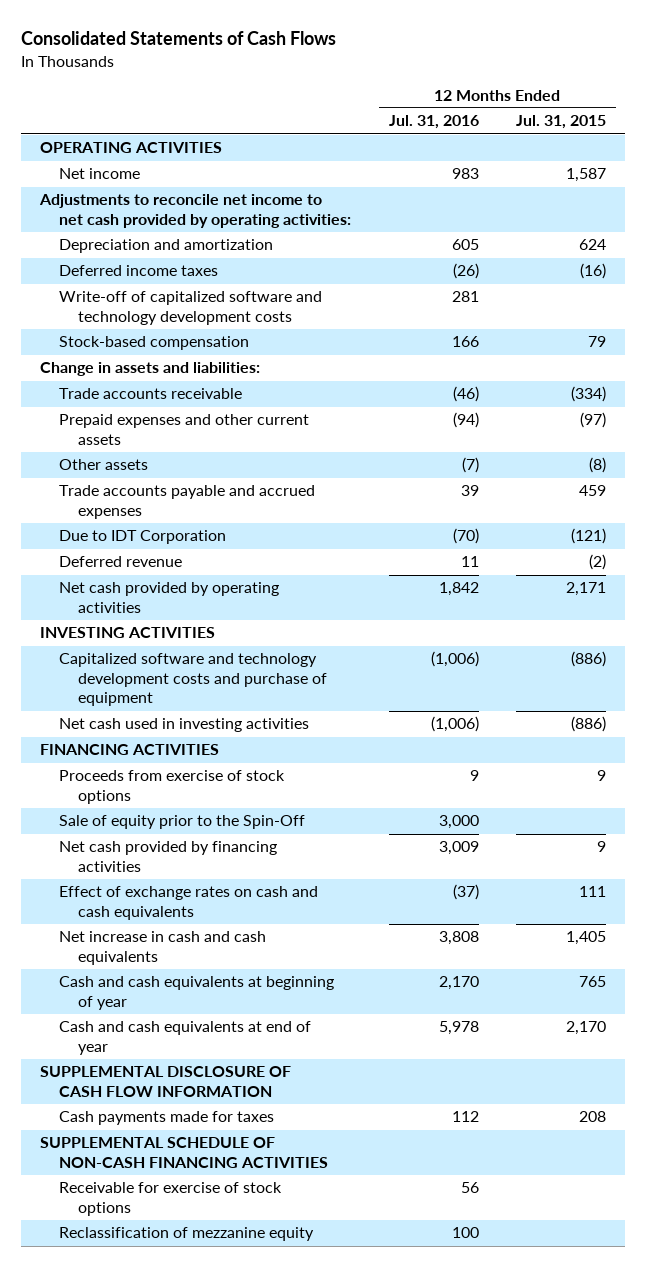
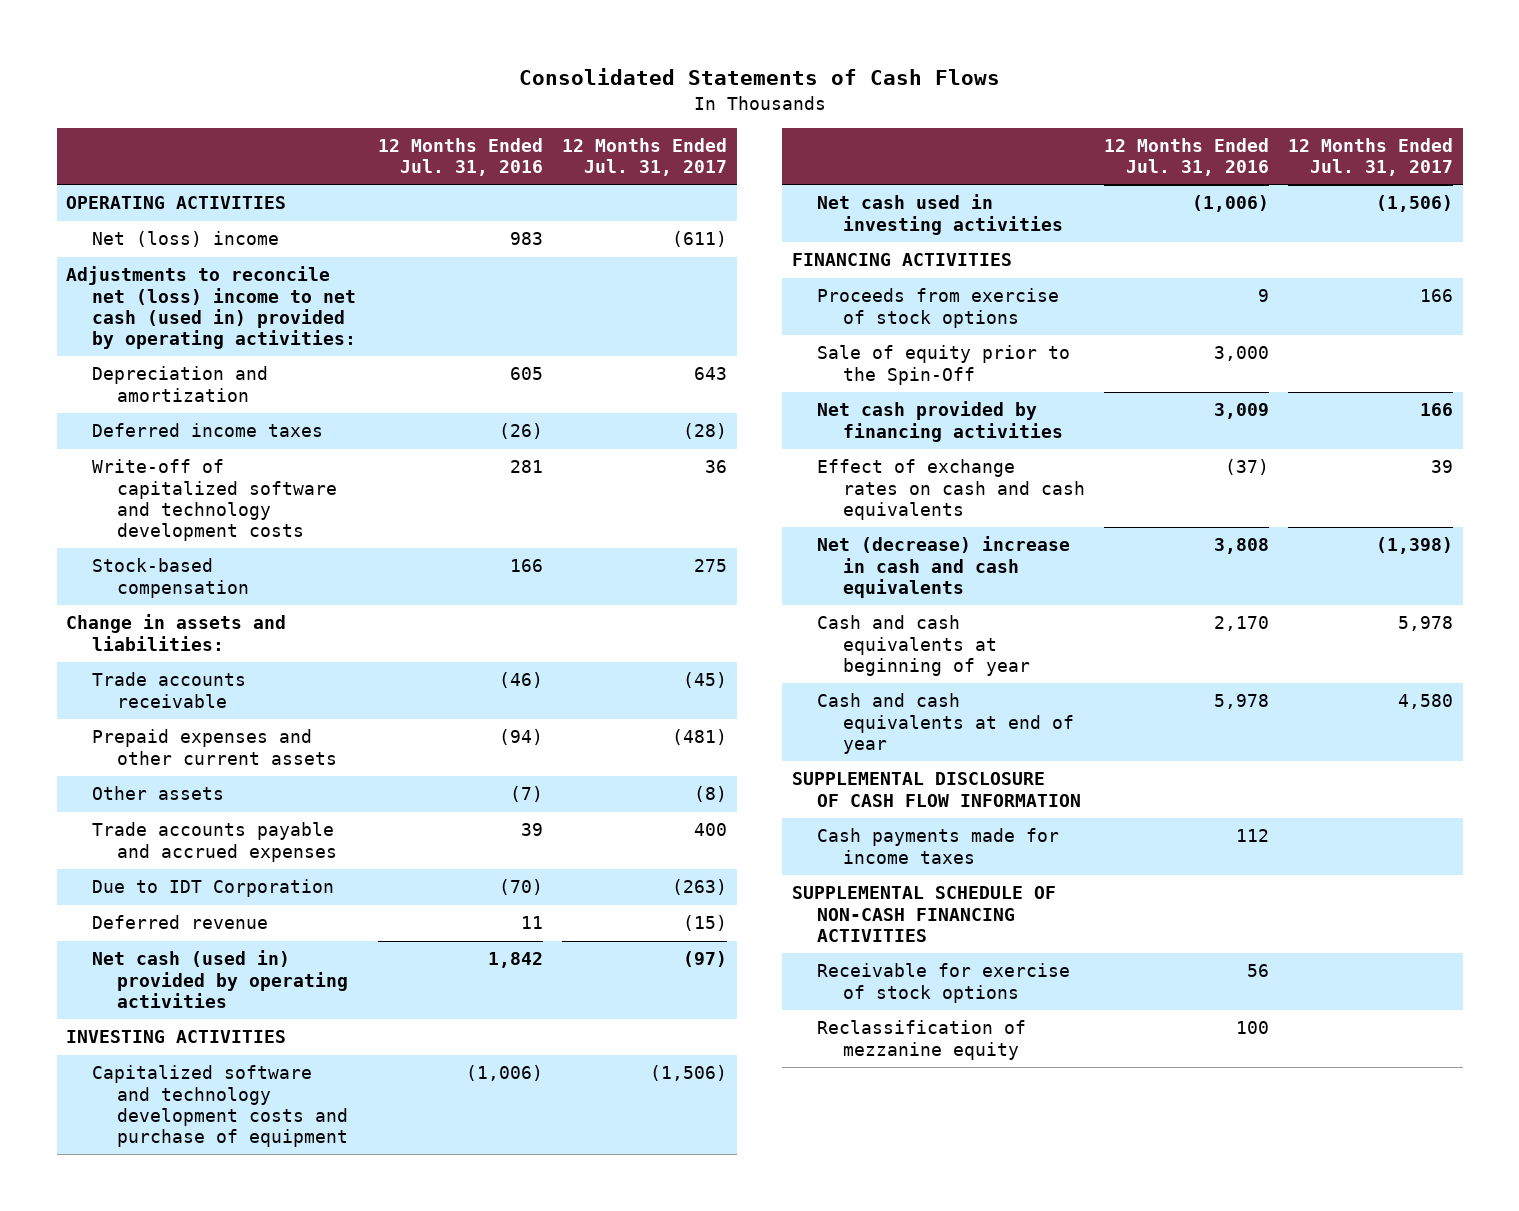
[516,115,607,130] Jul. 31, 2015 -> none
none -> [562,138,728,177] 12 Months Ended Jul. 31, 2017
[59,168,141,180] Net income -> [91,231,279,248] Net (loss) income
[38,194,352,228] Adjustments to reconcile net income to net cash provided by operating activities: -> [66,266,356,350] Adjustments to reconcile net (loss) income to net cash (used in) provided by operating activities:
[59,582,280,613] Net cash provided by operating activities -> [91,950,349,1008] Net cash (used in) provided by operating activities
[59,931,267,965] Net increase in cash and cash equivalents -> [817,536,1071,598] Net (decrease) increase in cash and cash equivalents
[59,1111,275,1126] Cash payments made for taxes -> [817,828,1060,864] Cash payments made for income taxes

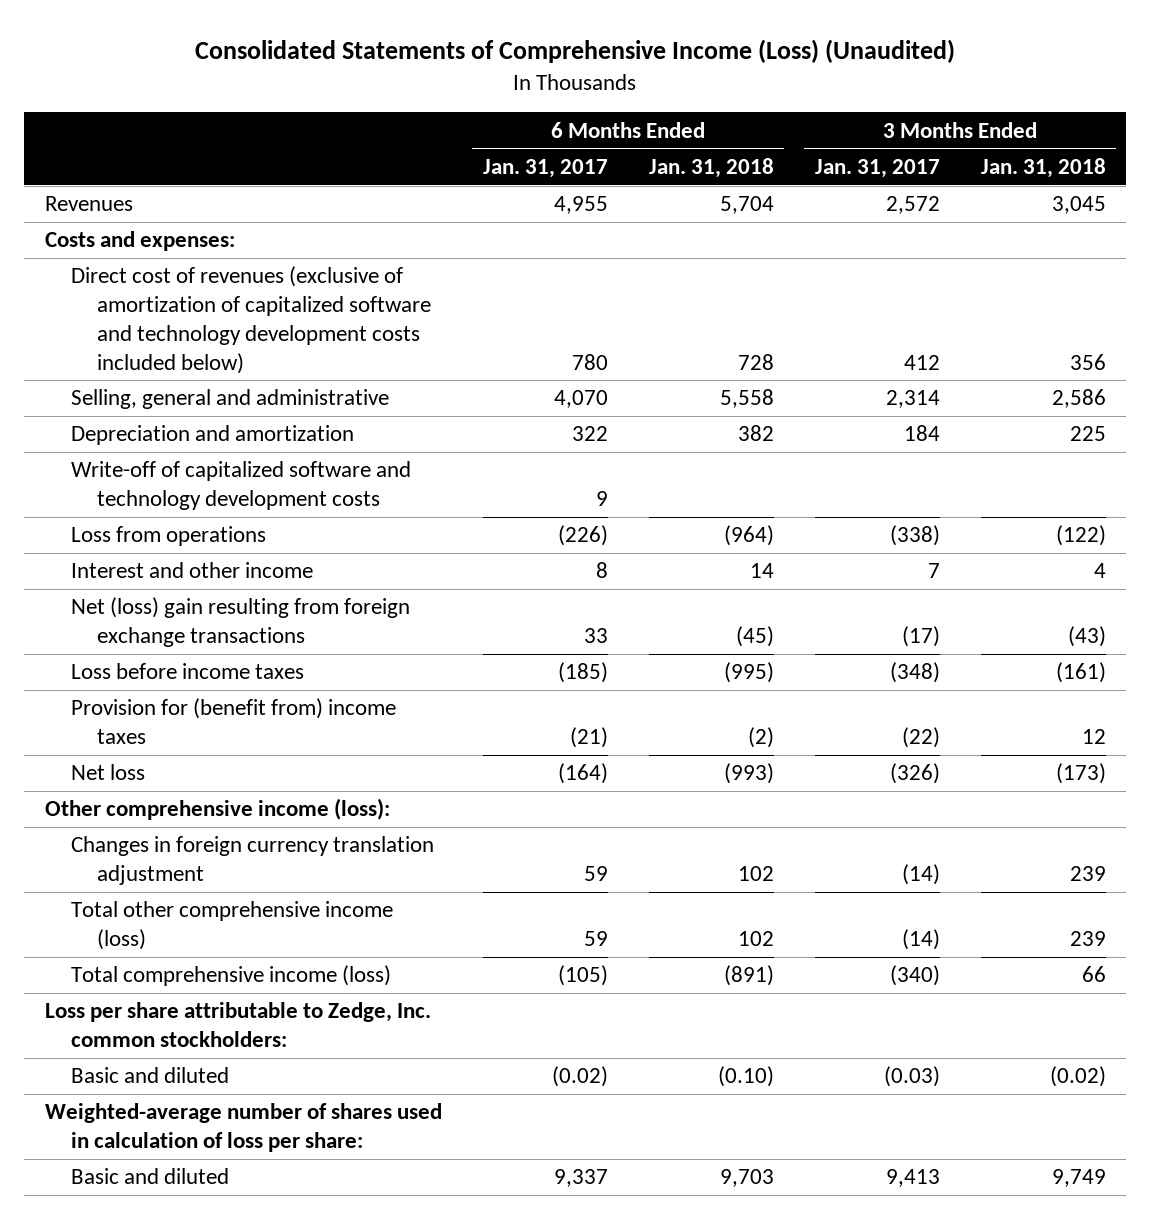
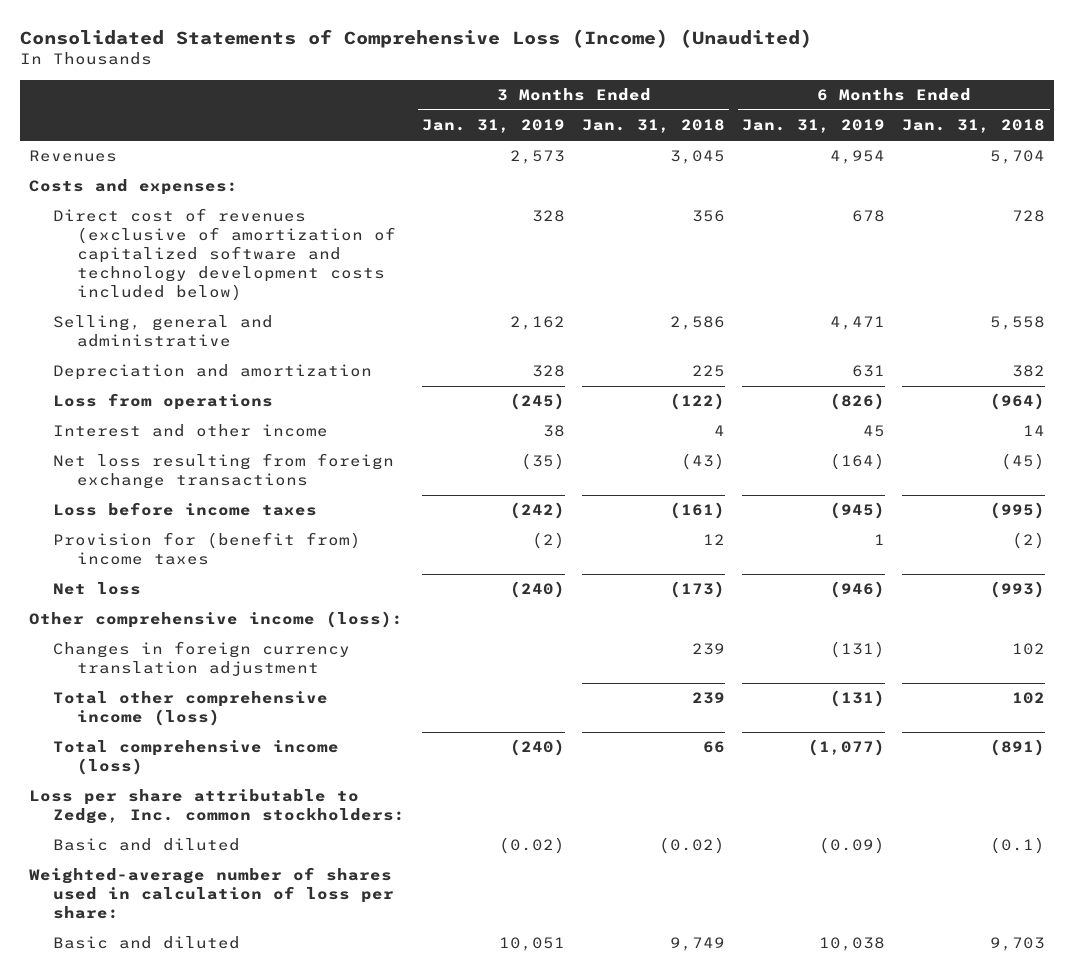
[195,39,956,64] Consolidated Statements of Comprehensive Income (Loss) (Unaudited) -> [20,28,813,48] Consolidated Statements of Comprehensive Loss (Income) (Unaudited)
[482,158,608,178] Jan. 31, 2017 -> none
[814,158,940,178] Jan. 31, 2017 -> none
none -> [422,119,566,134] Jan. 31, 2019
none -> [742,119,886,134] Jan. 31, 2019
[70,461,411,511] Write-off of capitalized software and technology development costs -> none
[70,597,410,648] Net (loss) gain resulting from foreign exchange transactions -> [53,453,395,490] Net loss resulting from foreign exchange transactions
[717,1066,774,1088] (0.10) -> [990,837,1046,855] (0.1)

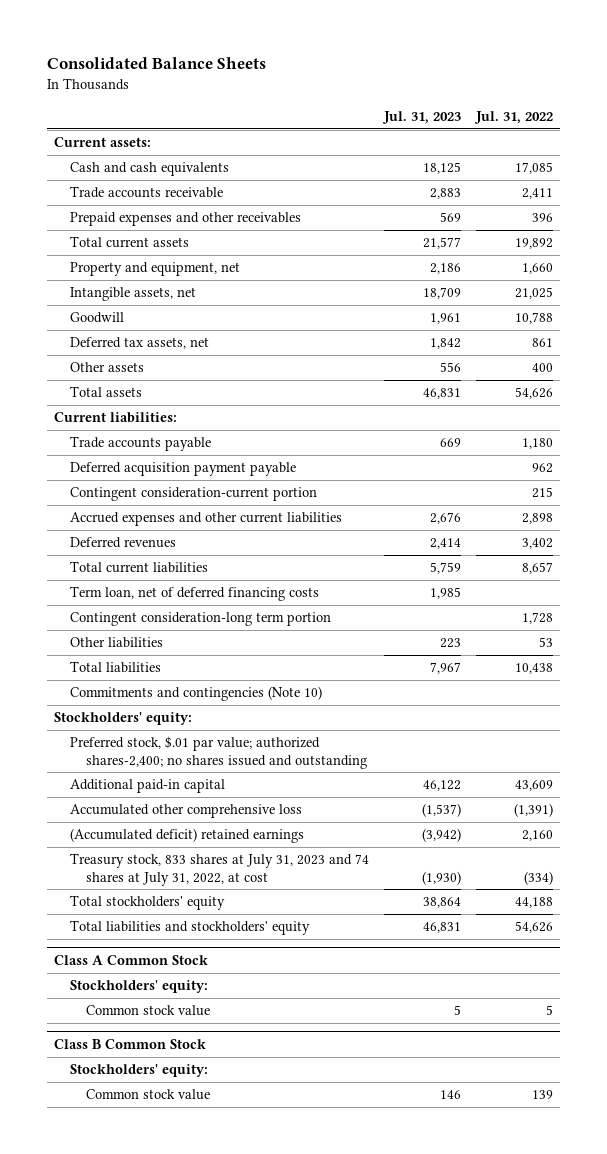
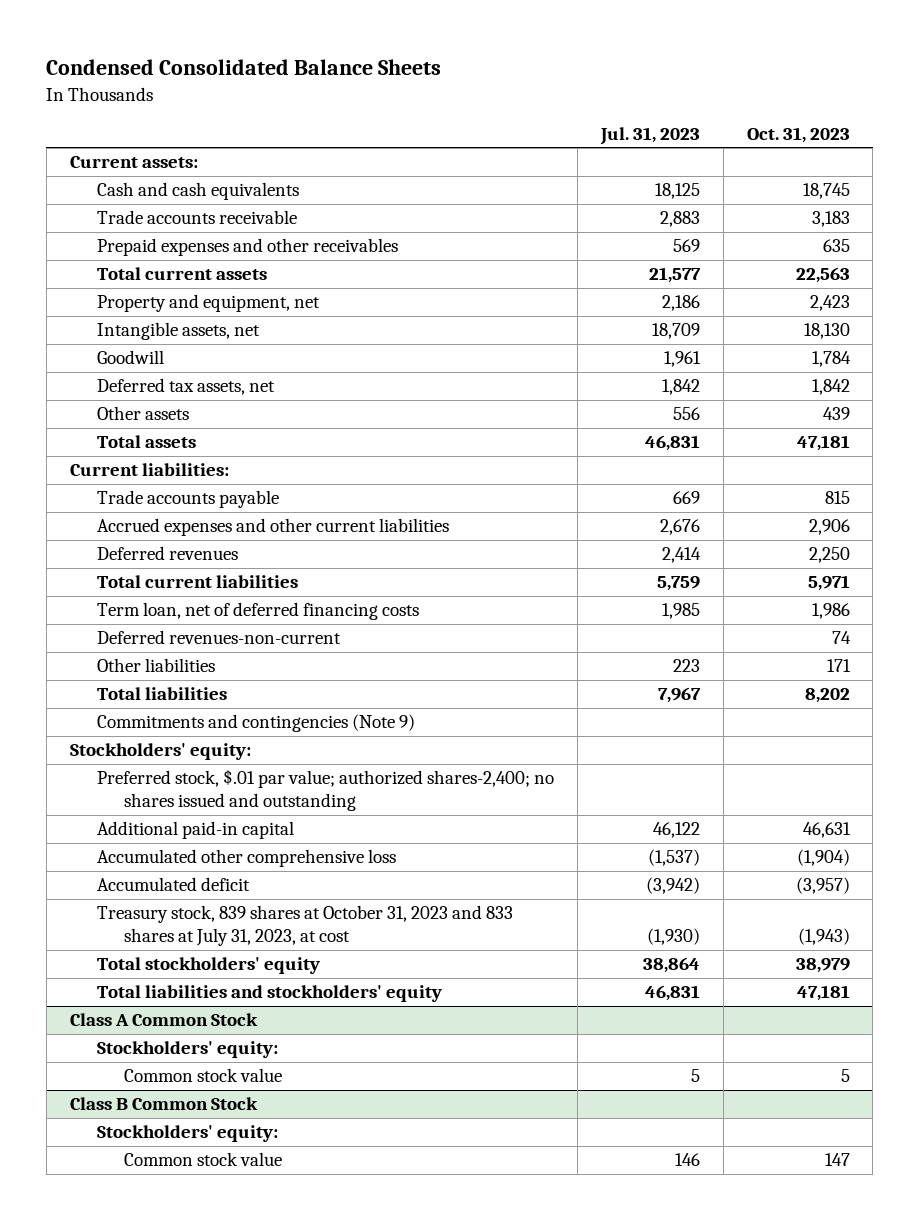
[46,57,266,70] Consolidated Balance Sheets -> [46,59,442,76] Condensed Consolidated Balance Sheets
[473,110,553,124] Jul. 31, 2022 -> none
none -> [746,126,850,143] Oct. 31, 2023
[69,462,296,477] Deferred acquisition payment payable -> none
[69,487,317,502] Contingent consideration-current portion -> none
[69,612,331,627] Contingent consideration-long term portion -> none
none -> [96,630,341,645] Deferred revenues-non-current
[69,686,322,702] Commitments and contingencies (Note 10) -> [96,714,415,733] Commitments and contingencies (Note 9)
[69,828,304,844] (Accumulated deficit) retained earnings -> [96,877,250,892] Accumulated deficit
[69,853,369,886] Treasury stock, 833 shares at July 31, 2023 and 74 shares at July 31, 2022, at cost -> [96,905,513,946] Treasury stock, 839 shares at October 31, 2023 and 833 shares at July 31, 2023, at cost

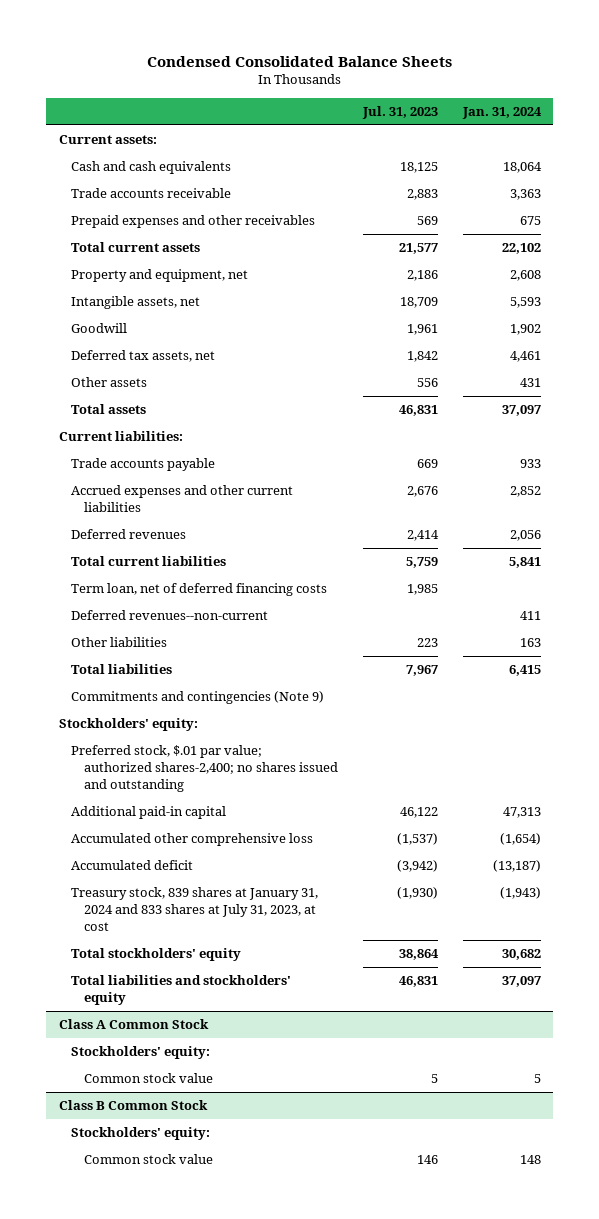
[746,126,850,143] Oct. 31, 2023 -> none
none -> [461,106,542,119] Jan. 31, 2024
[96,630,341,645] Deferred revenues-non-current -> [71,610,269,621] Deferred revenues--non-current
[96,905,513,946] Treasury stock, 839 shares at October 31, 2023 and 833 shares at July 31, 2023, at cost -> [71,887,319,932] Treasury stock, 839 shares at January 31, 2024 and 833 shares at July 31, 2023, at cost

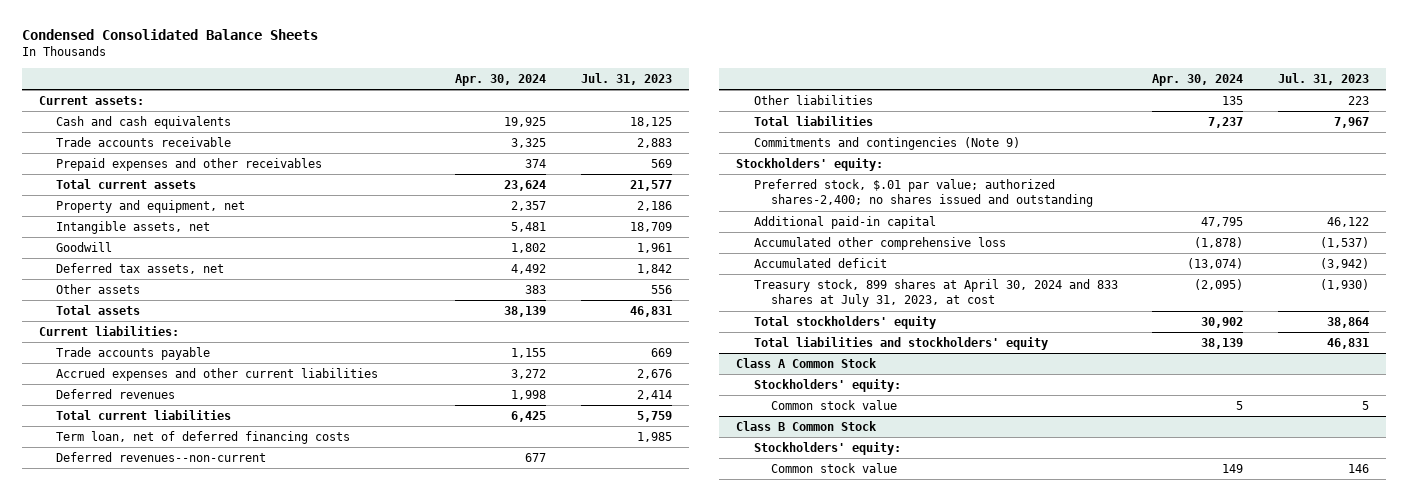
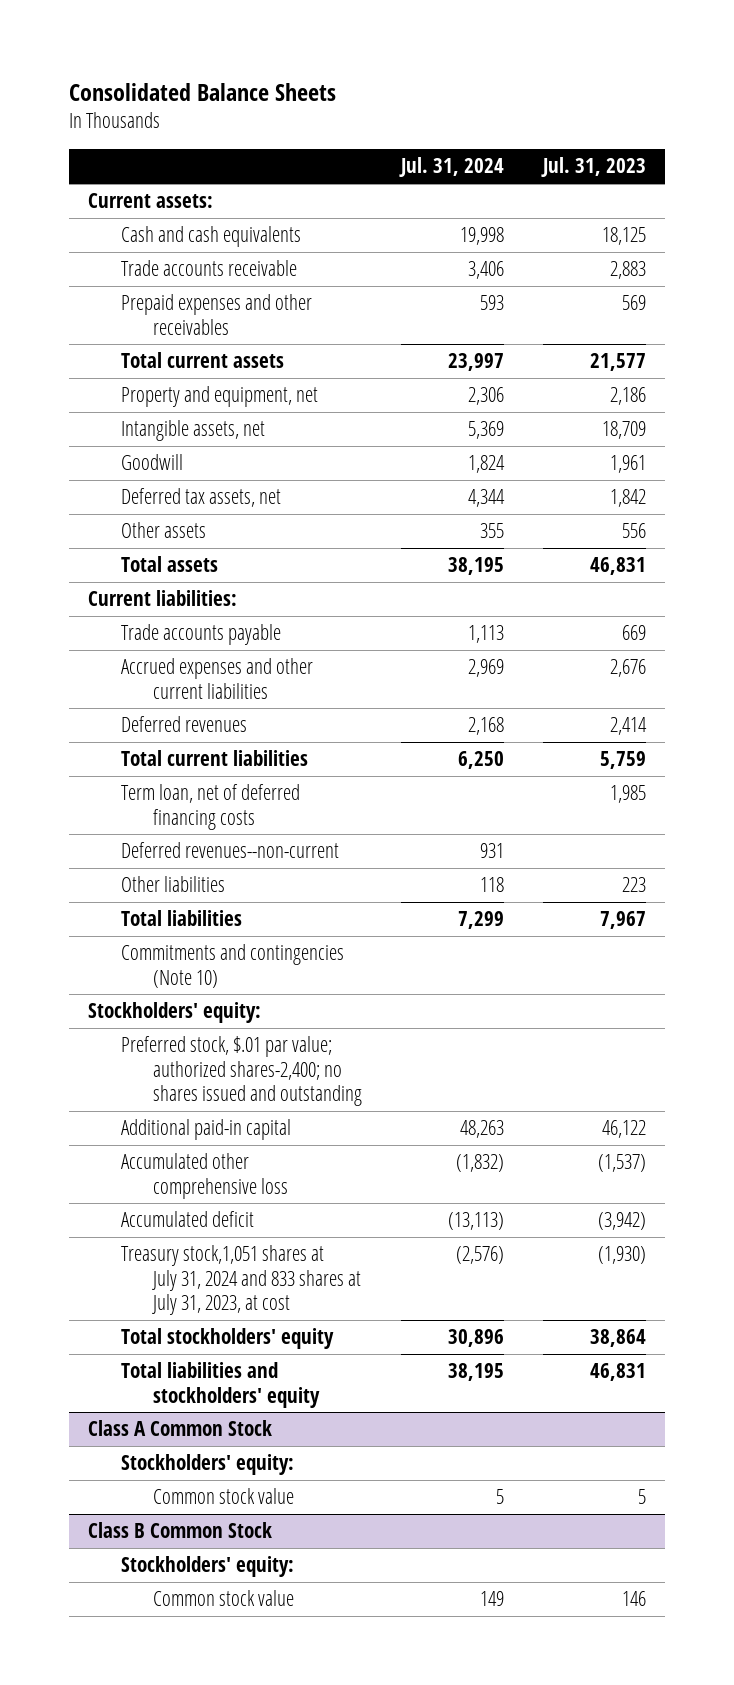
[21,29,318,41] Condensed Consolidated Balance Sheets -> [68,82,336,101] Consolidated Balance Sheets
[455,73,547,86] Apr. 30, 2024 -> none
none -> [399,157,505,178] Jul. 31, 2024
[753,136,1020,150] Commitments and contingencies (Note 9) -> [120,944,344,988] Commitments and contingencies (Note 10)
[753,278,1118,308] Treasury stock, 899 shares at April 30, 2024 and 833 shares at July 31, 2023, at cost -> [120,1245,362,1316] Treasury stock,1,051 shares at July 31, 2024 and 833 shares at July 31, 2023, at cost

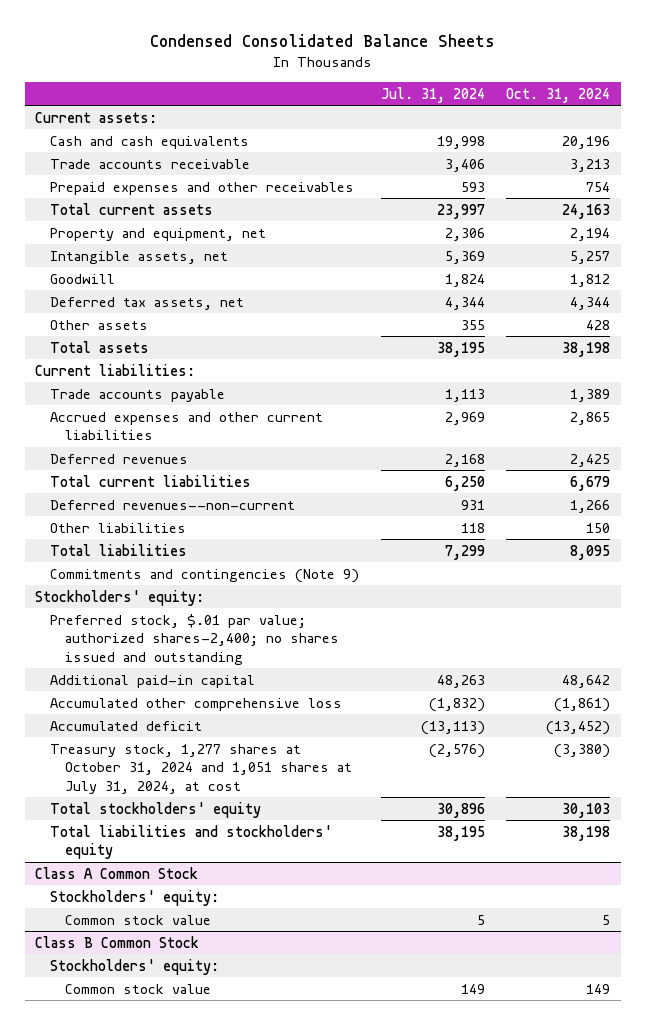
[68,82,336,101] Consolidated Balance Sheets -> [149,34,495,48] Condensed Consolidated Balance Sheets
[541,157,647,178] Jul. 31, 2023 -> none
none -> [506,87,611,103] Oct. 31, 2024
[120,784,300,830] Term loan, net of deferred financing costs -> none
[120,944,344,988] Commitments and contingencies (Note 10) -> [50,568,360,583] Commitments and contingencies (Note 9)
[120,1245,362,1316] Treasury stock,1,051 shares at July 31, 2024 and 833 shares at July 31, 2023, at cost -> [50,743,353,794] Treasury stock, 1,277 shares at October 31, 2024 and 1,051 shares at July 31, 2024, at cost

